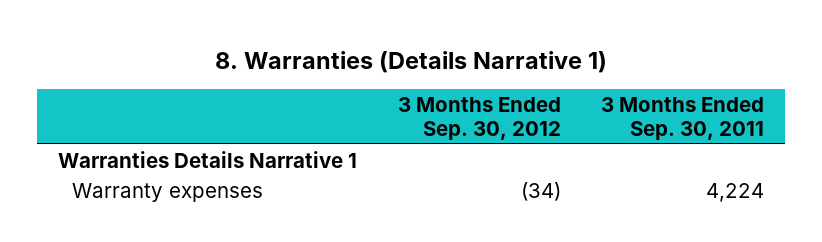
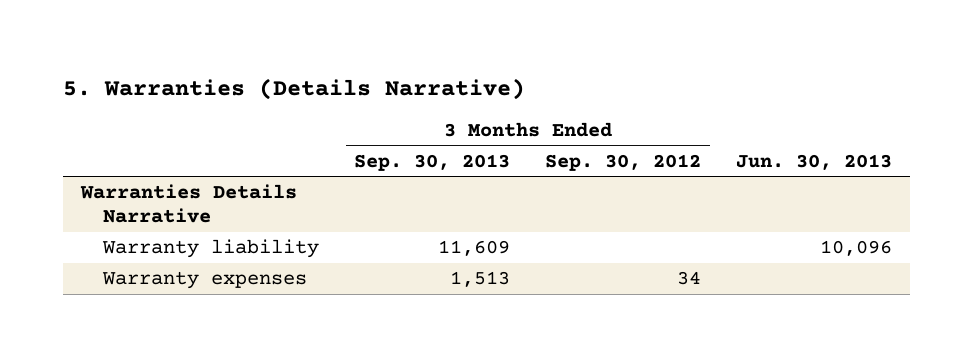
[215,50,608,73] 8. Warranties (Details Narrative 1) -> [63,77,526,100] 5. Warranties (Details Narrative)
[601,97,765,141] 3 Months Ended Sep. 30, 2011 -> none
none -> [354,153,511,171] Sep. 30, 2013
none -> [736,153,893,170] Jun. 30, 2013
[57,150,357,168] Warranties Details Narrative 1 -> [79,184,297,224] Warranties Details Narrative
none -> [102,239,320,259] Warranty liability
[520,181,561,201] (34) -> [677,271,702,286] 34

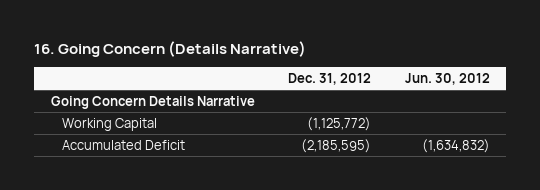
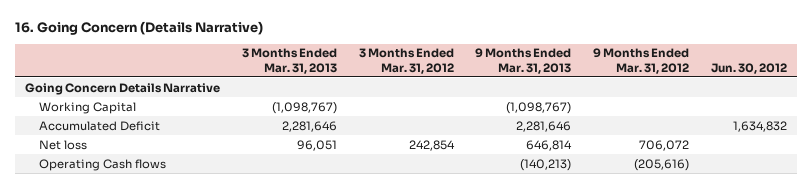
[288,73,372,86] Dec. 31, 2012 -> none
none -> [241,48,337,74] 3 Months Ended Mar. 31, 2013
none -> [358,48,454,74] 3 Months Ended Mar. 31, 2012
none -> [475,48,572,74] 9 Months Ended Mar. 31, 2013
none -> [592,48,689,74] 9 Months Ended Mar. 31, 2012
[421,138,490,153] (1,634,832) -> [732,120,787,132] 1,634,832
none -> [38,139,87,150] Net loss
none -> [38,158,166,171] Operating Cash flows

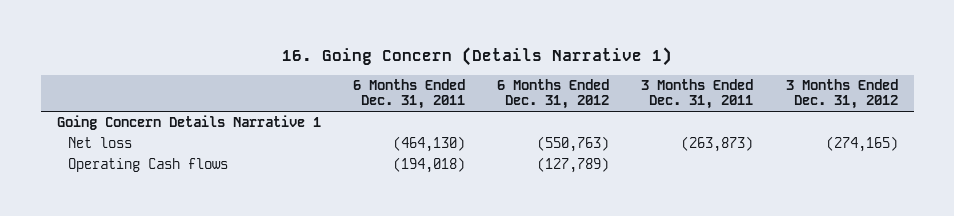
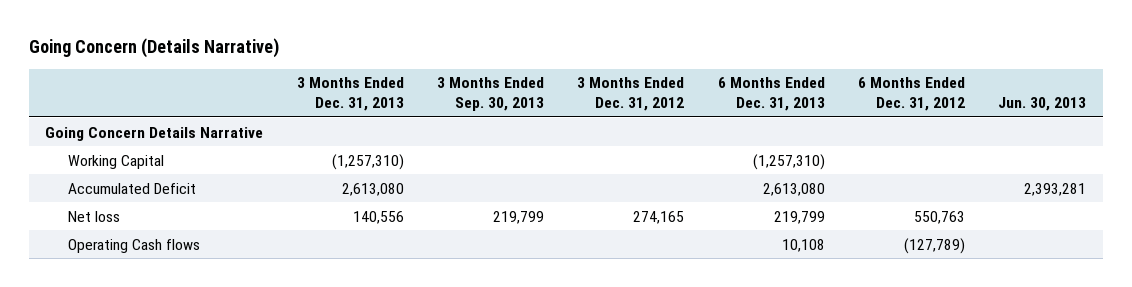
[282,47,673,67] 16. Going Concern (Details Narrative 1) -> [28,38,279,59] Going Concern (Details Narrative)
[352,78,465,110] 6 Months Ended Dec. 31, 2011 -> none
[641,78,754,110] 3 Months Ended Dec. 31, 2011 -> none
none -> [296,77,404,111] 3 Months Ended Dec. 31, 2013
none -> [436,77,544,111] 3 Months Ended Sep. 30, 2013
none -> [717,77,825,111] 6 Months Ended Dec. 31, 2013
none -> [998,96,1087,111] Jun. 30, 2013
[56,115,321,131] Going Concern Details Narrative 1 -> [45,126,264,141] Going Concern Details Narrative
none -> [67,154,164,169] Working Capital
none -> [67,182,196,194] Accumulated Deficit
[537,136,610,153] (550,763) -> [913,210,965,224] 550,763
[825,136,898,153] (274,165) -> [633,210,685,224] 274,165

